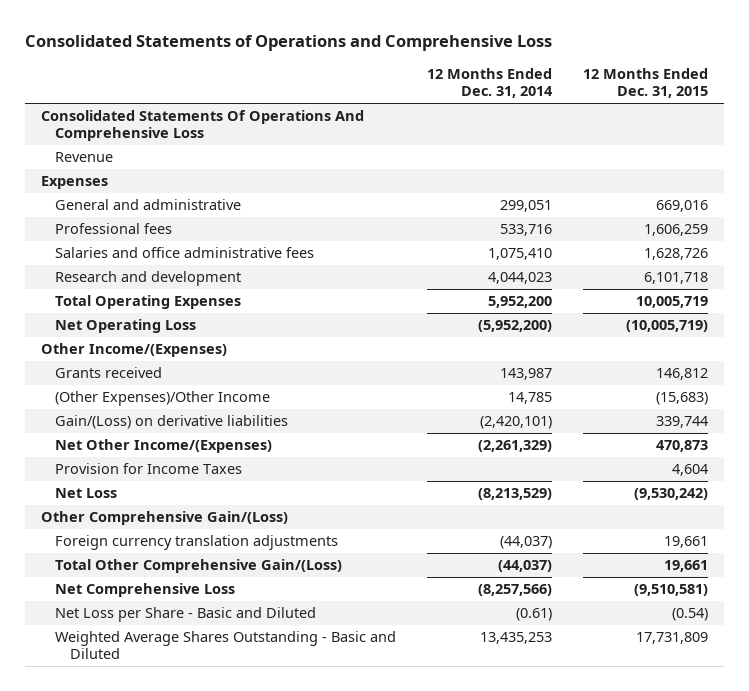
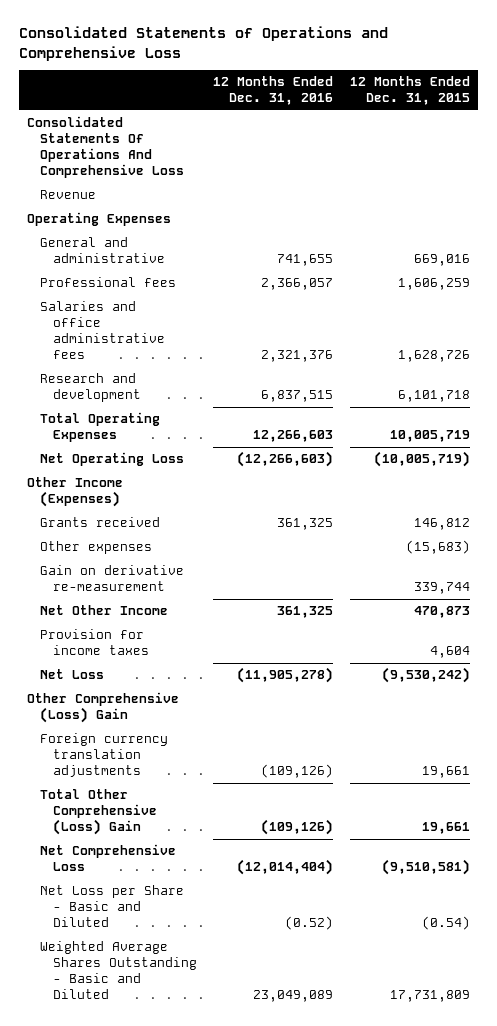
[427,68,554,99] 12 Months Ended Dec. 31, 2014 -> none
none -> [213,76,334,106] 12 Months Ended Dec. 31, 2016
[40,176,108,190] Expenses -> [26,212,171,227] Operating Expenses
[40,343,227,358] Other Income/(Expenses) -> [26,477,123,508] Other Income (Expenses)
[55,391,271,407] (Other Expenses)/Other Income -> [39,541,152,555] Other expenses
[55,415,289,430] Gain/(Loss) on derivative liabilities -> [39,565,184,592] Gain on derivative re-measurement
[55,439,273,454] Net Other Income/(Expenses) -> [39,605,168,616] Net Other Income
[55,463,243,475] Provision for Income Taxes -> [39,629,149,656] Provision for income taxes
[40,511,288,526] Other Comprehensive Gain/(Loss) -> [26,692,179,724] Other Comprehensive (Loss) Gain
[55,559,343,574] Total Other Comprehensive Gain/(Loss) -> [39,789,157,836] Total Other Comprehensive (Loss) Gain

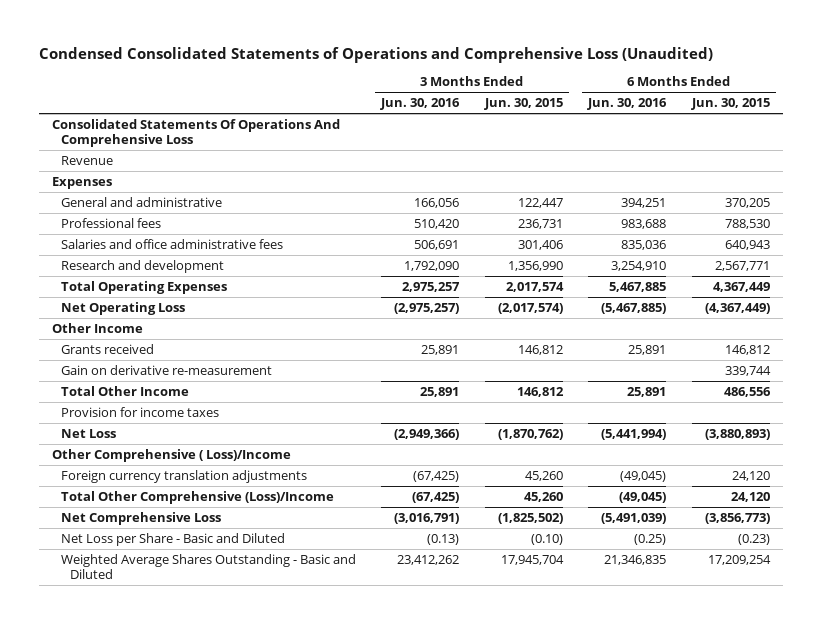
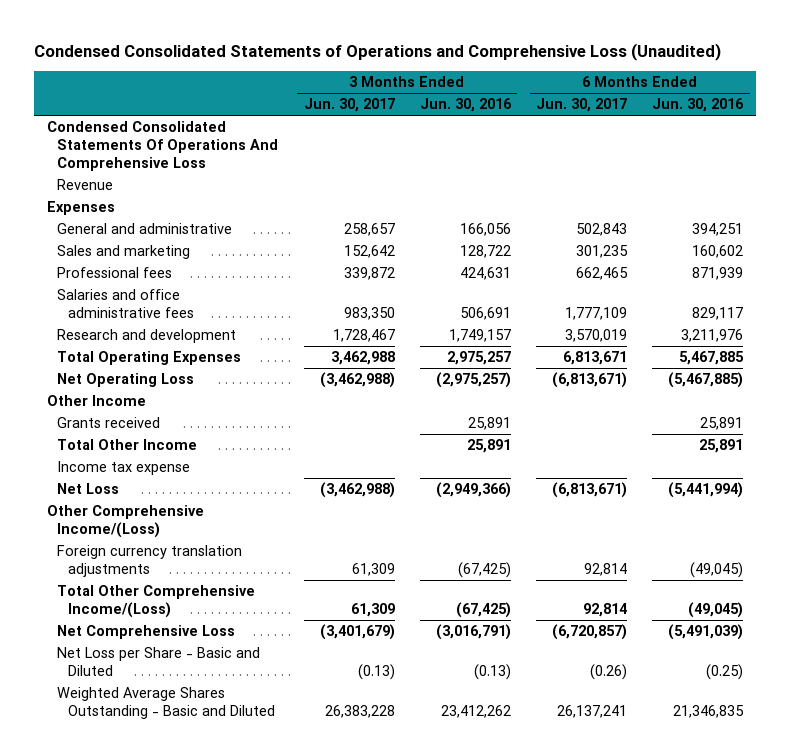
[483,98,563,111] Jun. 30, 2015 -> none
[690,98,770,111] Jun. 30, 2015 -> none
none -> [303,98,395,113] Jun. 30, 2017
none -> [536,98,628,113] Jun. 30, 2017
[51,118,340,148] Consolidated Statements Of Operations And Comprehensive Loss -> [46,121,279,171] Condensed Consolidated Statements Of Operations And Comprehensive Loss
none -> [57,245,191,260] Sales and marketing
[414,218,460,229] 510,420 -> [459,267,511,281] 424,631
[621,218,667,229] 983,688 -> [692,267,744,281] 871,939
[621,239,667,250] 835,036 -> [692,306,744,320] 829,117
[404,260,460,271] 1,792,090 -> [448,329,511,343] 1,749,157
[611,260,667,271] 3,254,910 -> [681,329,744,343] 3,211,976
[60,364,272,375] Gain on derivative re-measurement -> none
[60,406,219,417] Provision for income taxes -> [57,461,191,476] Income tax expense
[51,448,291,462] Other Comprehensive ( Loss)/Income -> [46,505,204,538] Other Comprehensive Income/(Loss)
[60,490,334,504] Total Other Comprehensive (Loss)/Income -> [57,585,256,618] Total Other Comprehensive Income/(Loss)

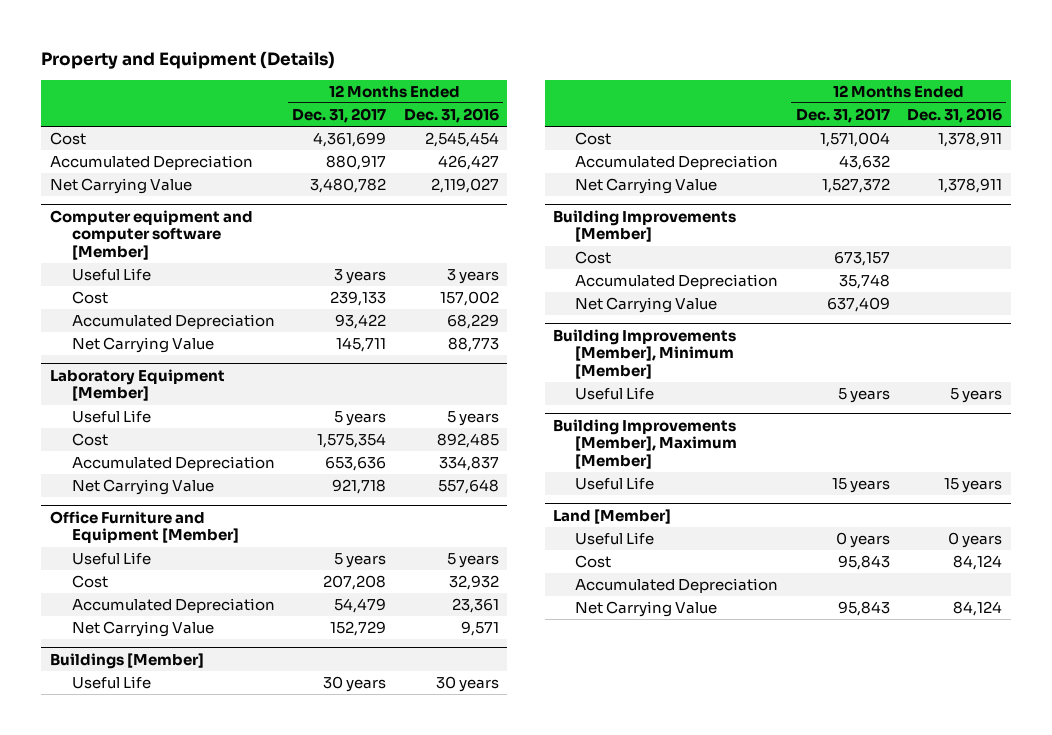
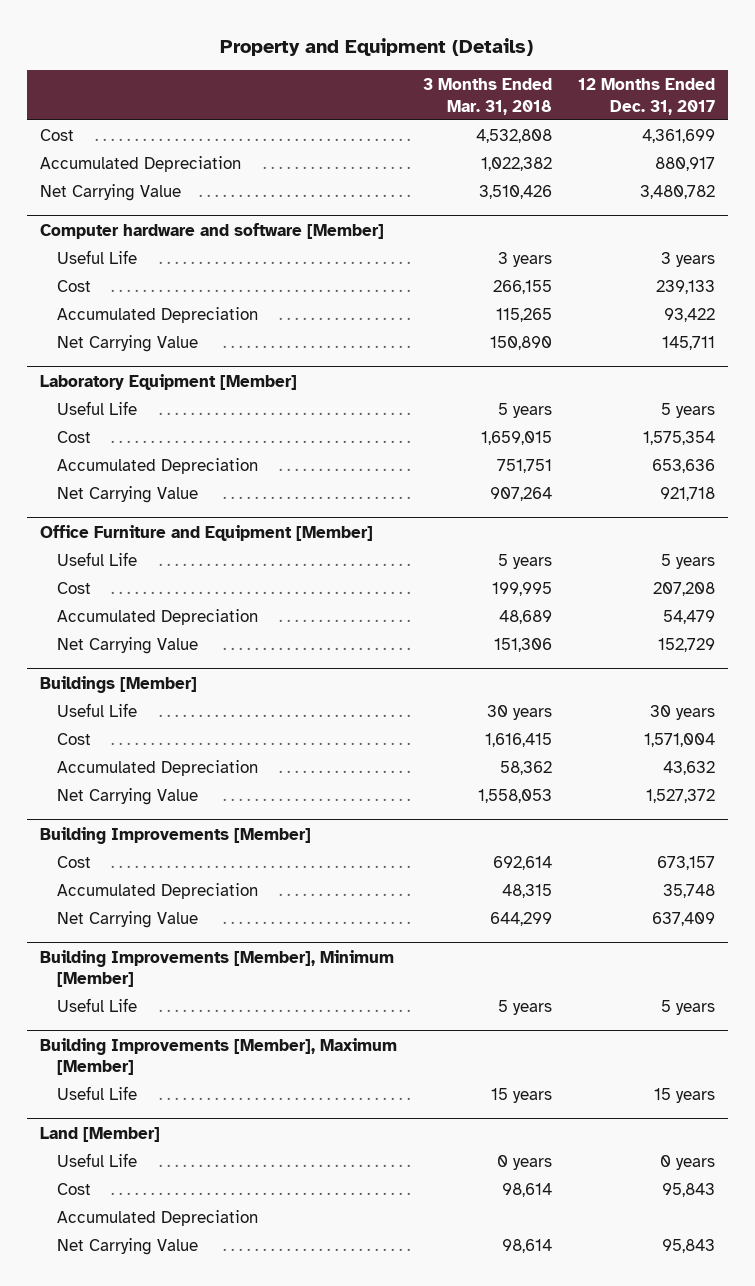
[403,107,499,123] Dec. 31, 2016 -> none
none -> [422,78,552,115] 3 Months Ended Mar. 31, 2018
[49,209,253,261] Computer equipment and computer software [Member] -> [39,222,384,239] Computer hardware and software [Member]

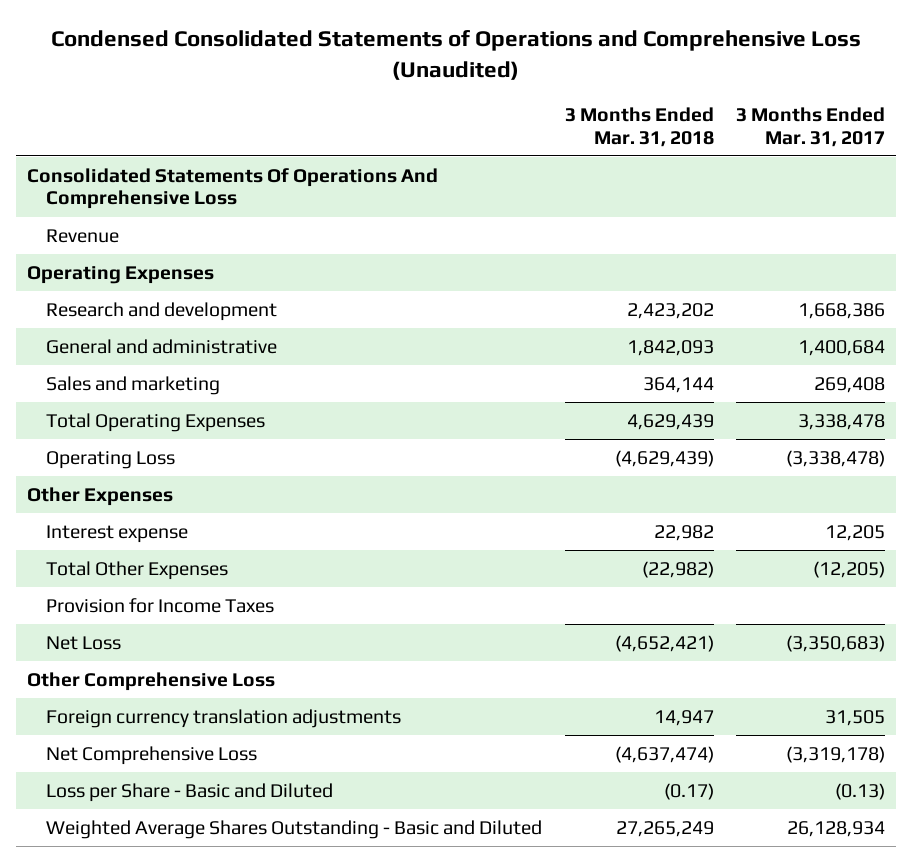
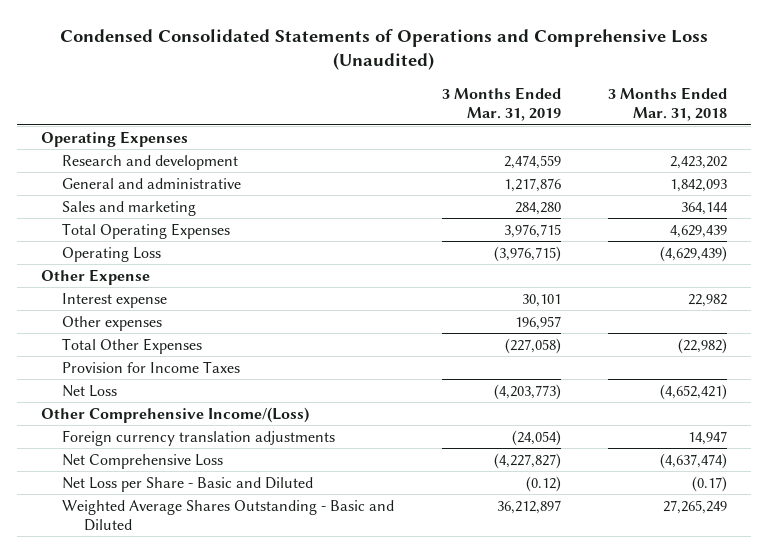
[735,106,885,147] 3 Months Ended Mar. 31, 2017 -> none
none -> [441,87,561,122] 3 Months Ended Mar. 31, 2019
[26,167,438,210] Consolidated Statements Of Operations And Comprehensive Loss -> none
[46,228,120,243] Revenue -> none
[26,486,173,506] Other Expenses -> none
none -> [40,268,150,285] Other Expense
none -> [62,315,163,331] Other expenses
[26,671,275,691] Other Comprehensive Loss -> [40,406,309,423] Other Comprehensive Income/(Loss)
[46,782,334,802] Loss per Share - Basic and Diluted -> [62,476,314,492] Net Loss per Share - Basic and Diluted

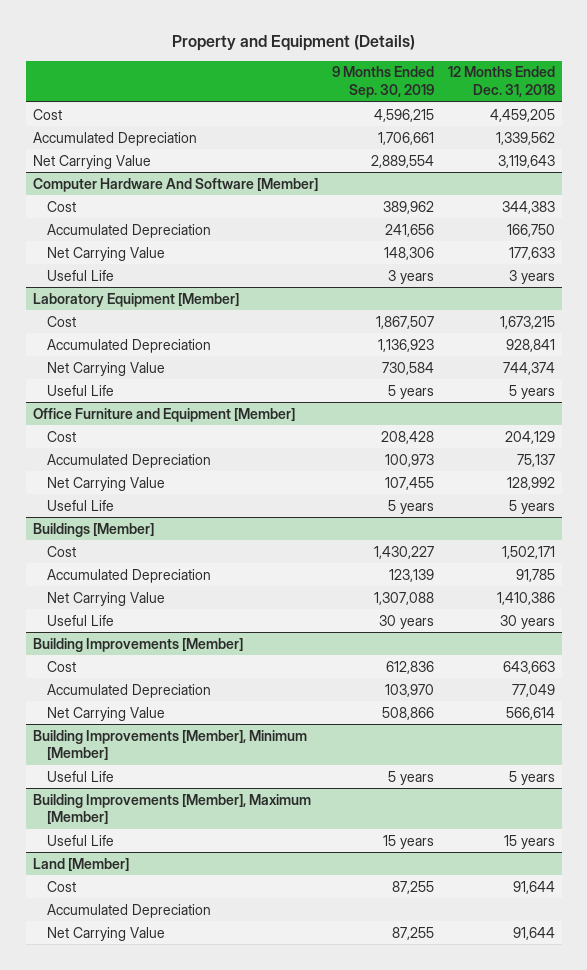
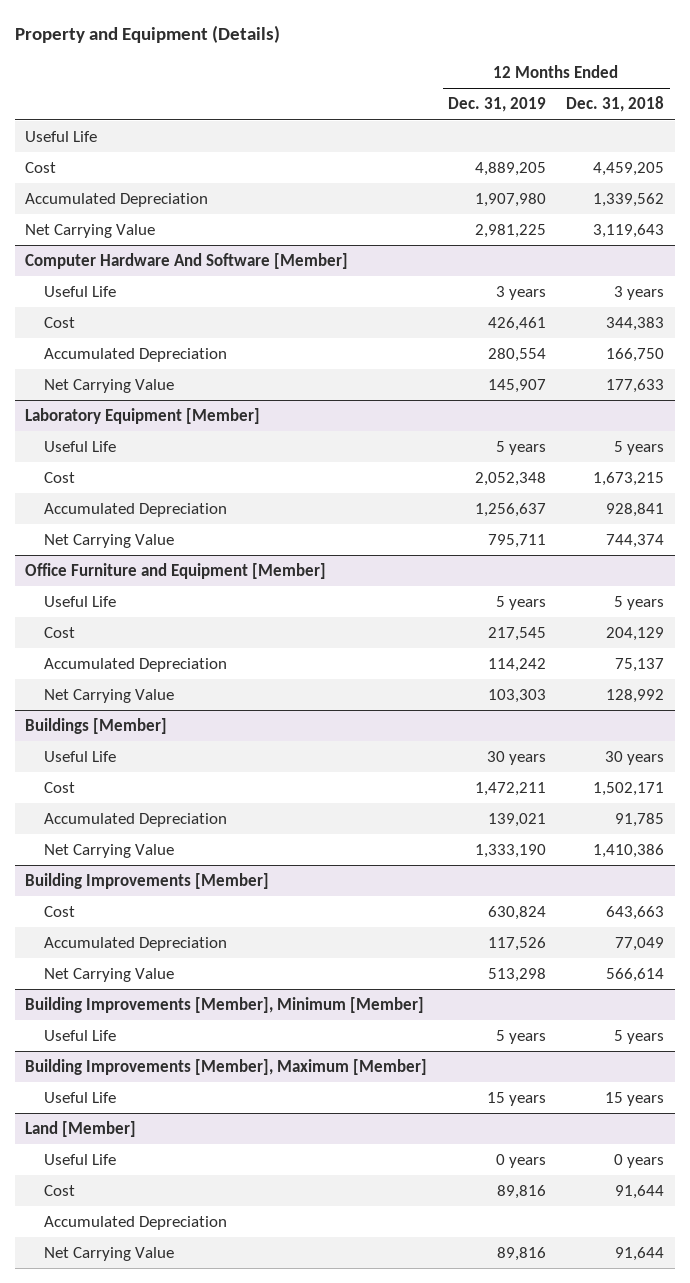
[331,66,434,99] 9 Months Ended Sep. 30, 2019 -> none
none -> [447,97,546,113] Dec. 31, 2019
none -> [25,131,98,143] Useful Life
[47,269,115,281] Useful Life -> [43,286,116,298] Useful Life
[47,384,115,396] Useful Life -> [43,441,116,453] Useful Life
[47,499,115,511] Useful Life -> [43,596,116,608] Useful Life
[47,614,115,626] Useful Life -> [43,751,116,763] Useful Life
none -> [43,1154,116,1166] Useful Life

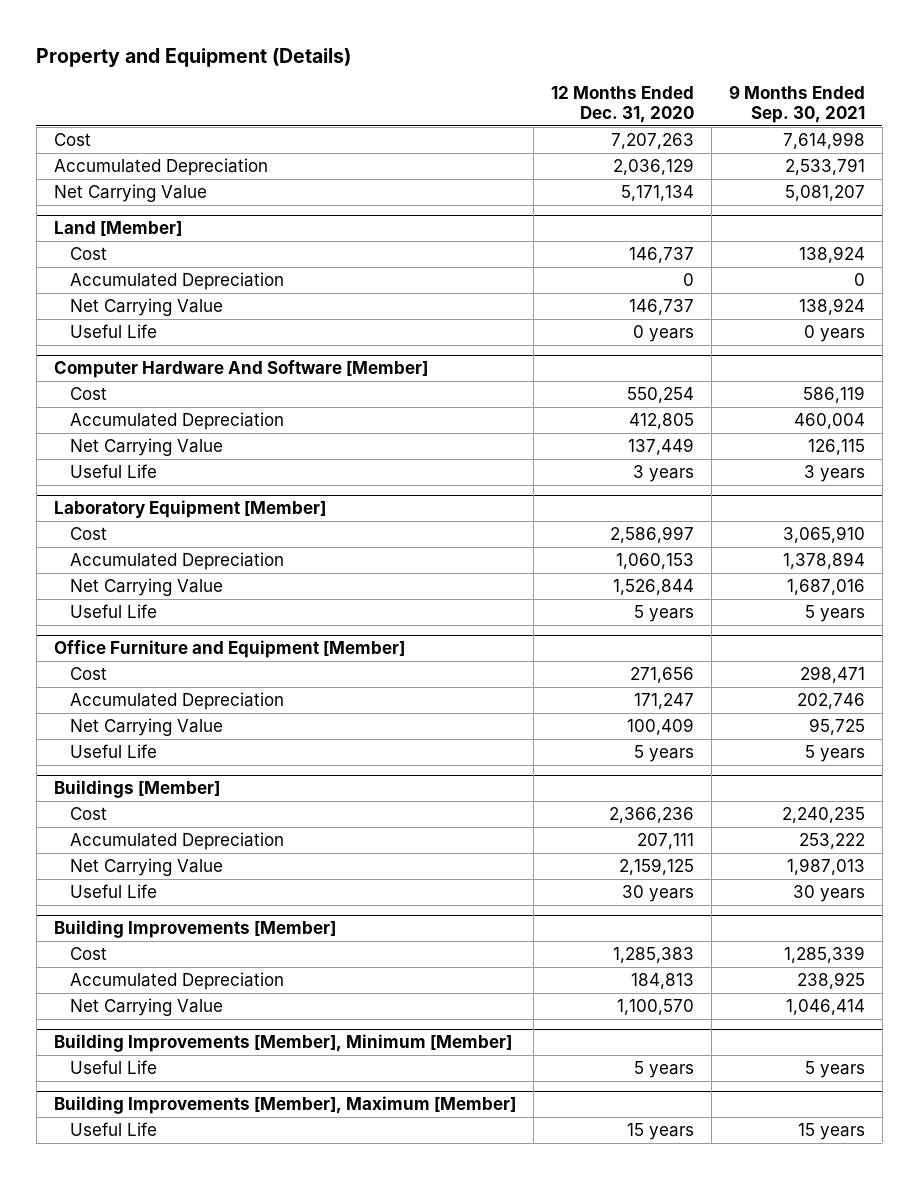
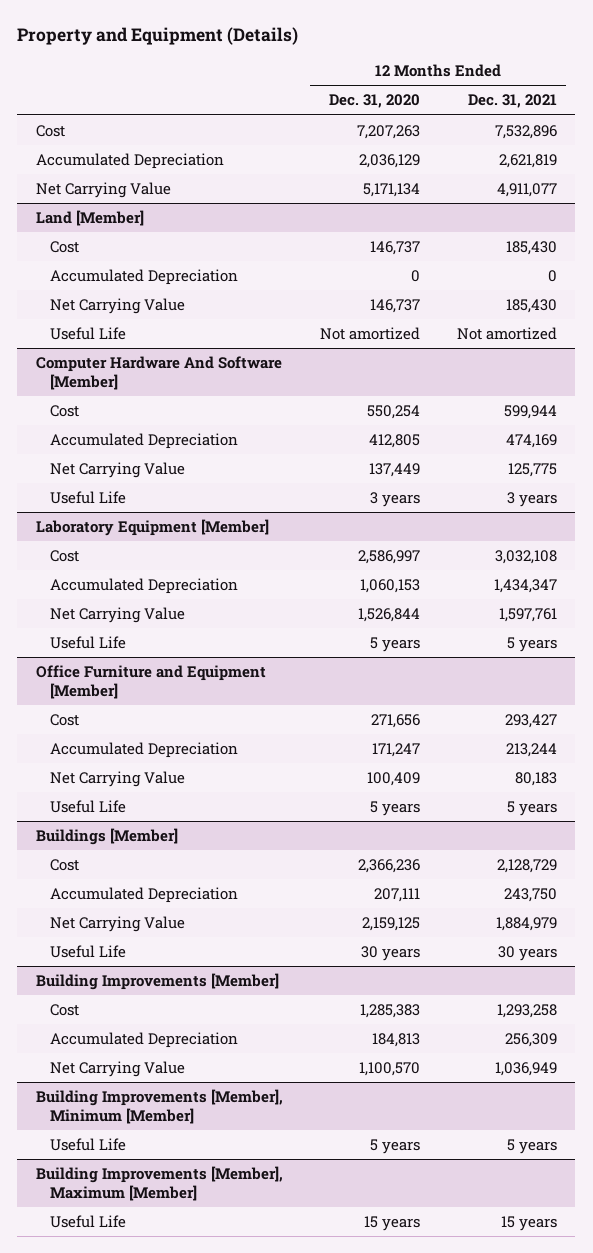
[728,84,865,124] 9 Months Ended Sep. 30, 2021 -> none
none -> [467,94,557,109] Dec. 31, 2021
[632,325,694,343] 0 years -> [319,327,420,341] Not amortized

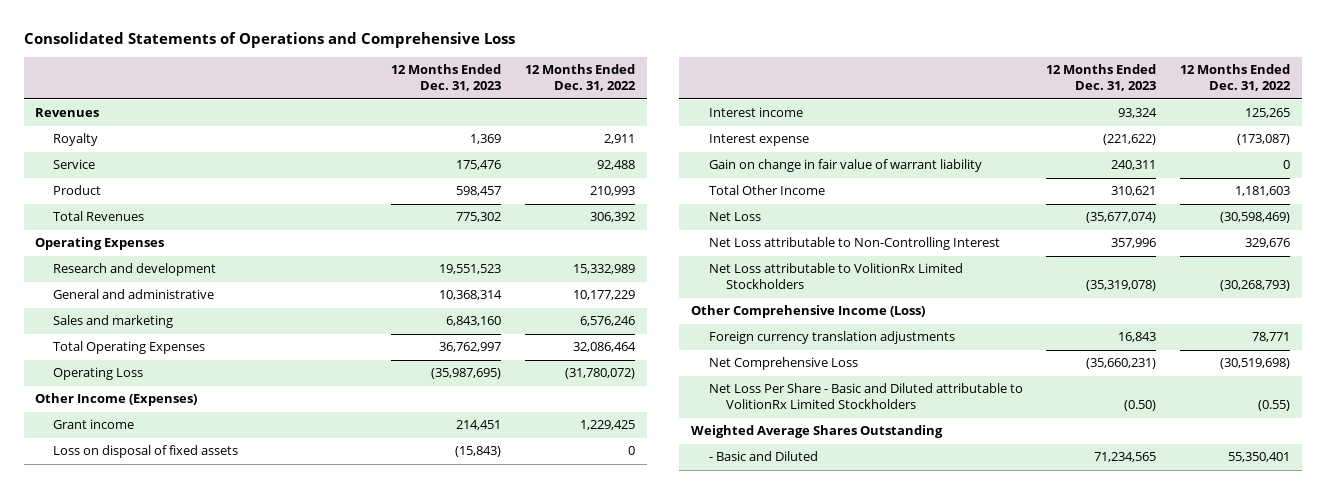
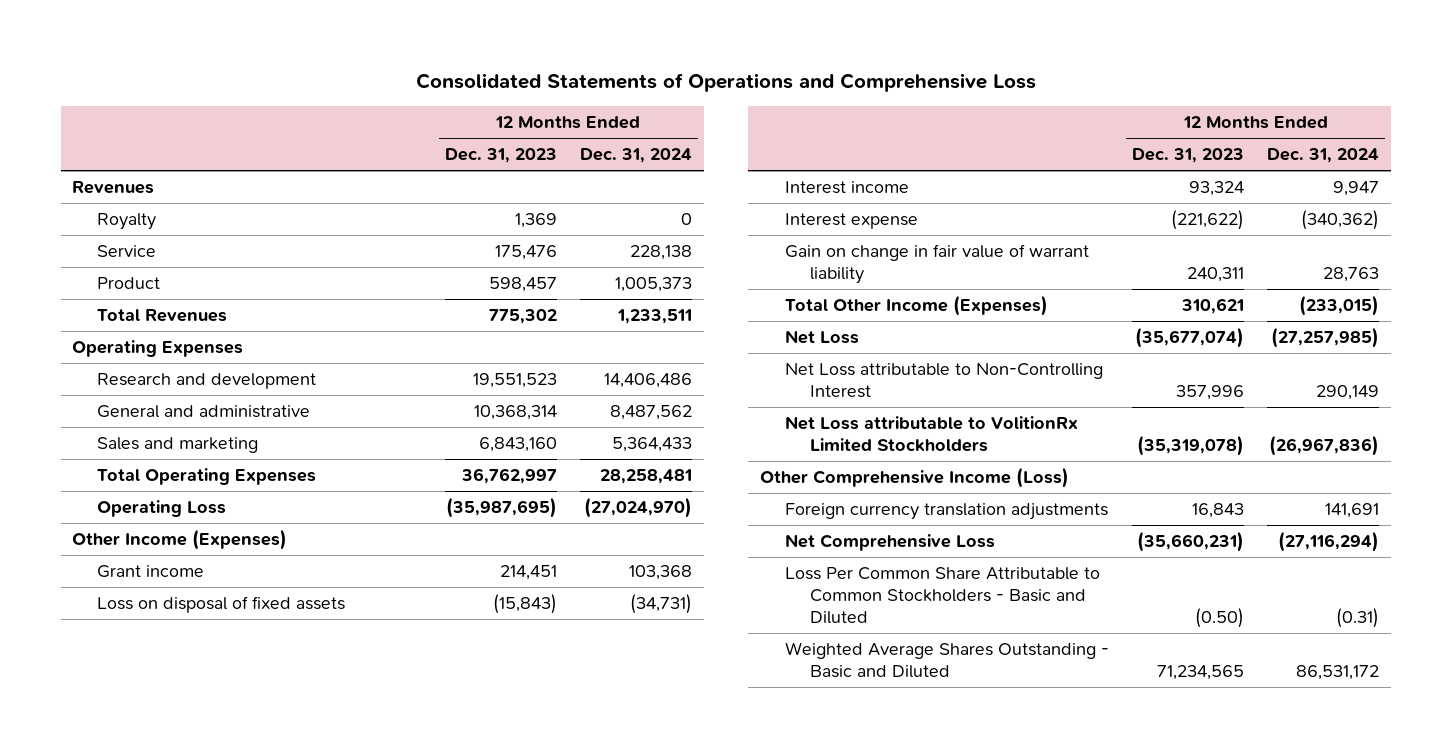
[524,64,636,92] 12 Months Ended Dec. 31, 2022 -> none
none -> [579,148,692,164] Dec. 31, 2024
[708,185,825,196] Total Other Income -> [784,295,1048,317] Total Other Income (Expenses)
[691,425,944,439] Weighted Average Shares Outstanding -> none
[708,383,1023,410] Net Loss Per Share - Basic and Diluted attributable to VolitionRx Limited Stockholders -> [784,567,1100,624] Loss Per Common Share Attributable to Common Stockholders - Basic and Diluted
[708,451,818,462] - Basic and Diluted -> [784,642,1109,678] Weighted Average Shares Outstanding - Basic and Diluted

